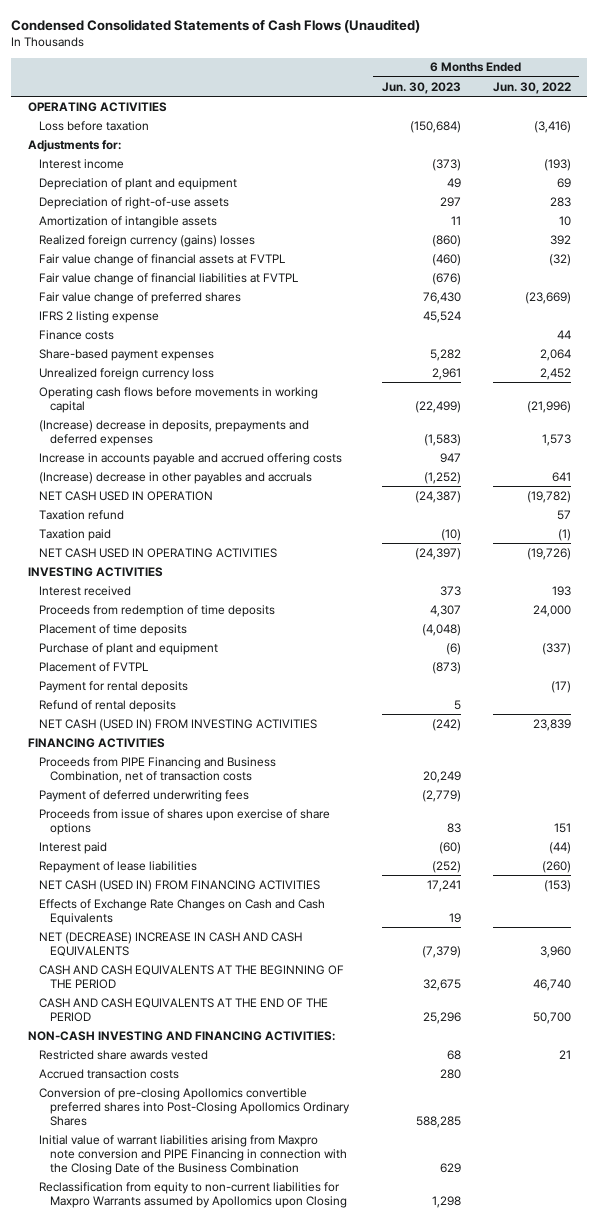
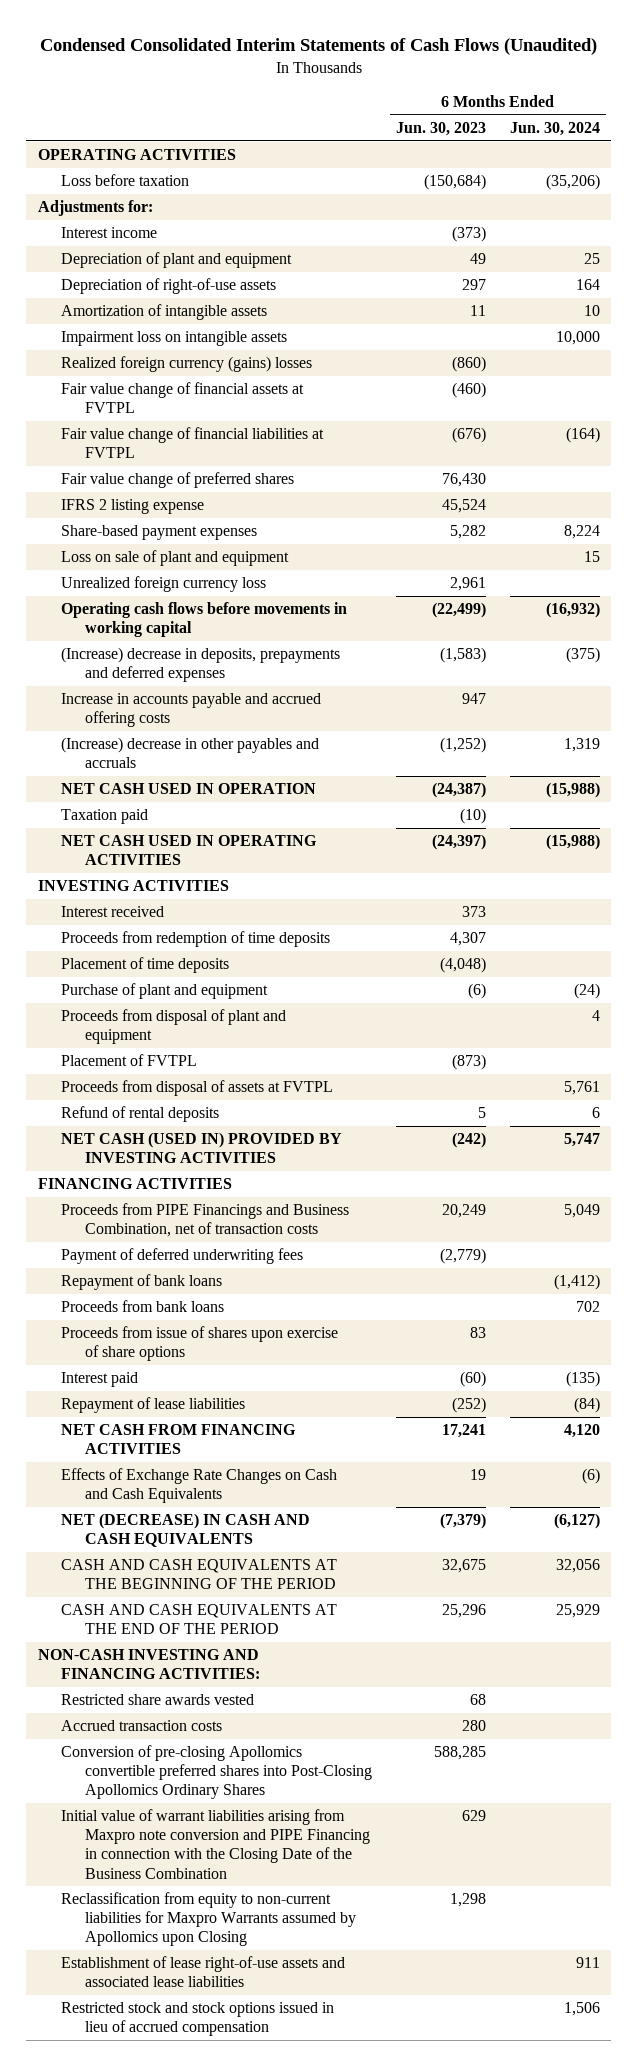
[11,18,421,33] Condensed Consolidated Statements of Cash Flows (Unaudited) -> [39,37,597,55] Condensed Consolidated Interim Statements of Cash Flows (Unaudited)
[493,81,572,94] Jun. 30, 2022 -> none
none -> [509,121,600,136] Jun. 30, 2024
none -> [61,331,288,347] Impairment loss on intangible assets
[38,329,114,340] Finance costs -> none
none -> [61,550,290,567] Loss on sale of plant and equipment
[38,509,124,520] Taxation refund -> none
none -> [61,1009,287,1045] Proceeds from disposal of plant and equipment
[38,680,188,693] Payment for rental deposits -> none
none -> [61,1080,334,1097] Proceeds from disposal of assets at FVTPL
[38,718,317,731] NET CASH (USED IN) FROM INVESTING ACTIVITIES -> [61,1132,343,1164] NET CASH (USED IN) PROVIDED BY INVESTING ACTIVITIES
[38,756,276,783] Proceeds from PIPE Financing and Business Combination, net of transaction costs -> [61,1203,350,1238] Proceeds from PIPE Financings and Business Combination, net of transaction costs
none -> [61,1274,223,1291] Repayment of bank loans
none -> [61,1300,225,1313] Proceeds from bank loans
[38,879,320,892] NET CASH (USED IN) FROM FINANCING ACTIVITIES -> [61,1424,297,1455] NET CASH FROM FINANCING ACTIVITIES
[38,931,302,956] NET (DECREASE) INCREASE IN CASH AND CASH EQUIVALENTS -> [61,1513,311,1548] NET (DECREASE) IN CASH AND CASH EQUIVALENTS
none -> [61,1956,346,1988] Establishment of lease right-of-use assets and associated lease liabilities
none -> [61,2002,335,2037] Restricted stock and stock options issued in lieu of accrued compensation

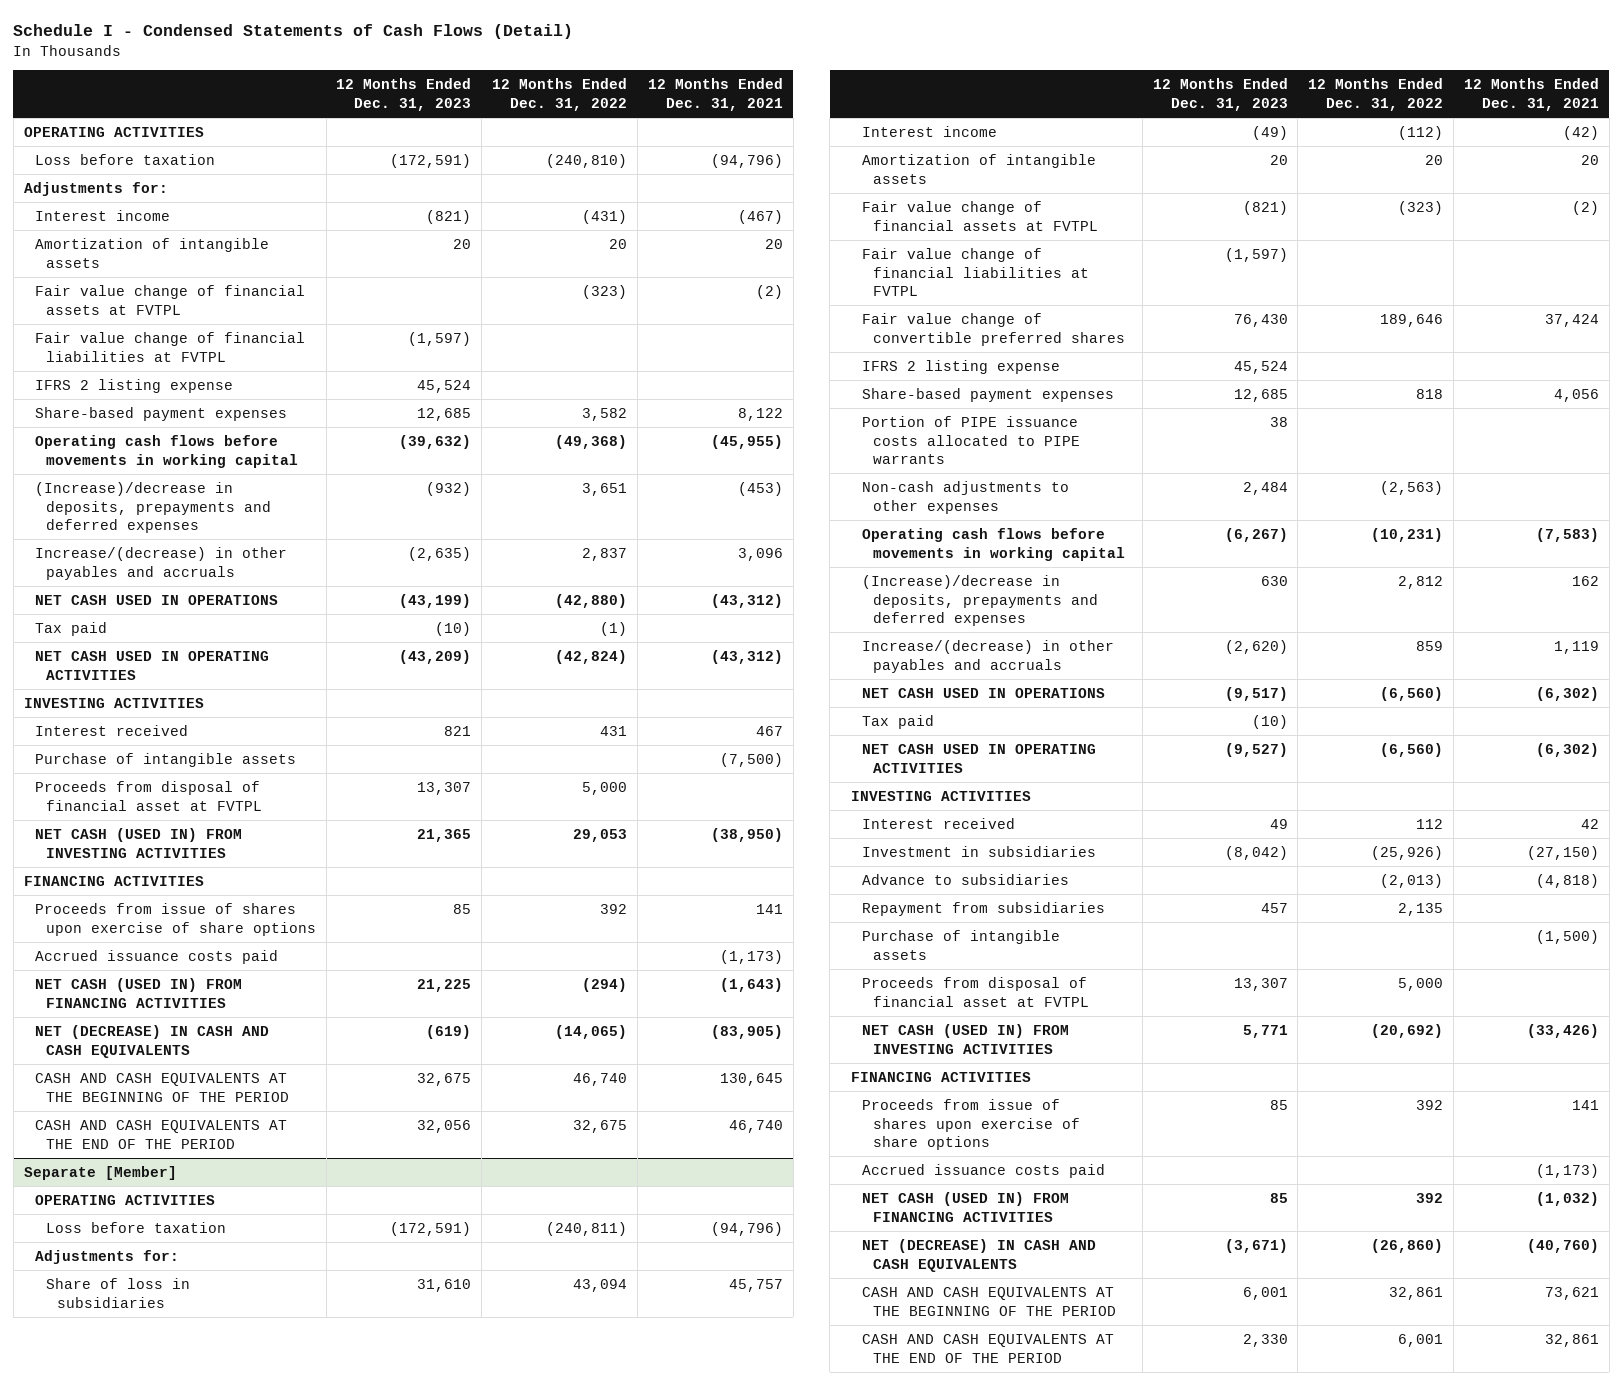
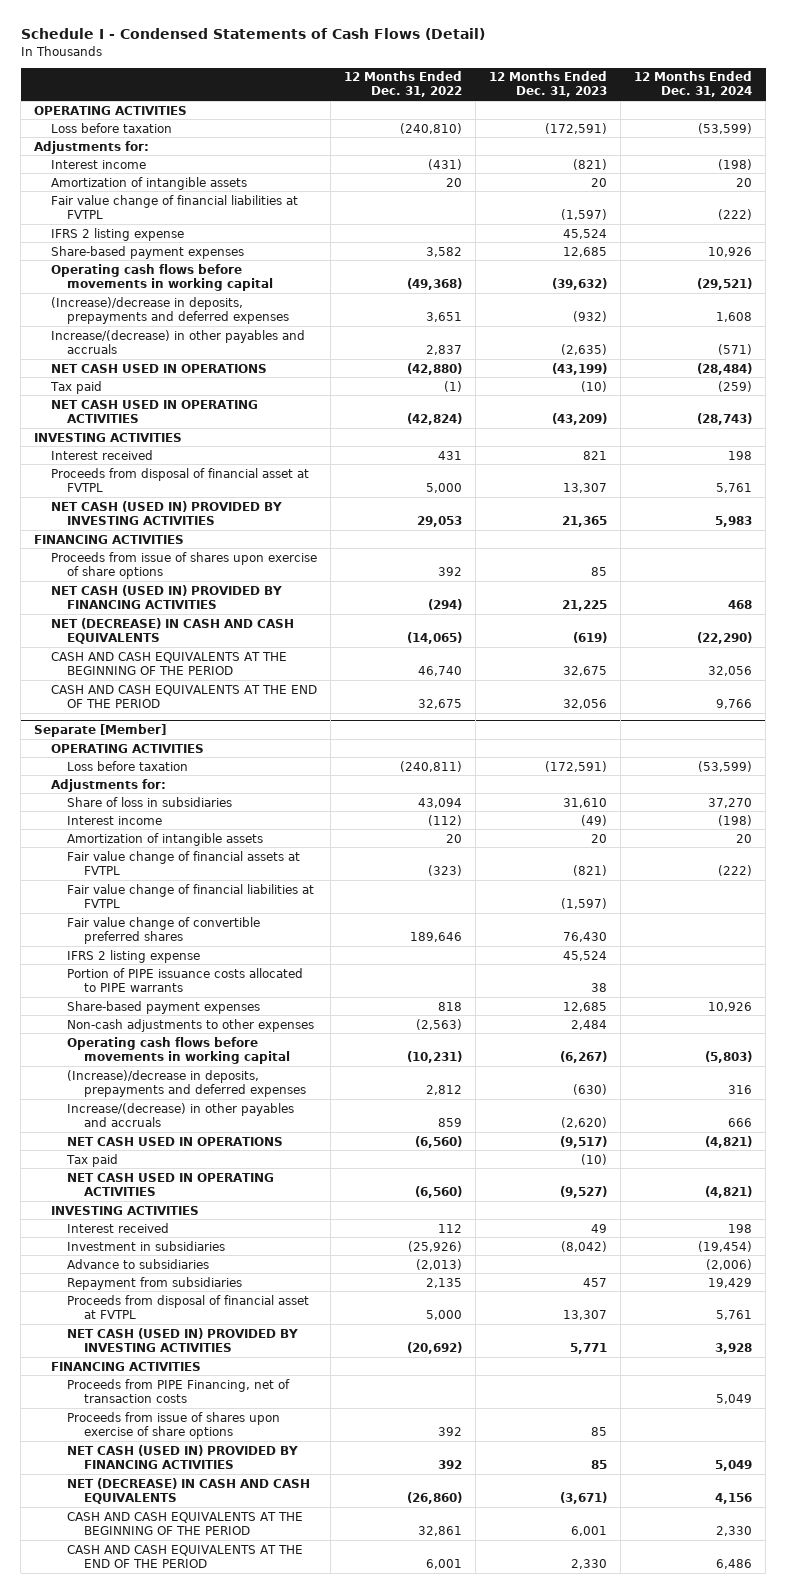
[647,78,783,111] 12 Months Ended Dec. 31, 2021 -> none
none -> [634,71,753,98] 12 Months Ended Dec. 31, 2024
[34,284,305,315] Fair value change of financial assets at FVTPL -> none
[34,752,296,767] Purchase of intangible assets -> none
[34,827,242,858] NET CASH (USED IN) FROM INVESTING ACTIVITIES -> [50,500,282,525] NET CASH (USED IN) PROVIDED BY INVESTING ACTIVITIES
[34,949,278,964] Accrued issuance costs paid -> none
[34,977,242,1008] NET CASH (USED IN) FROM FINANCING ACTIVITIES -> [50,584,282,609] NET CASH (USED IN) PROVIDED BY FINANCING ACTIVITIES
[861,387,1114,402] Share-based payment expenses -> [67,1000,261,1014] Share-based payment expenses
[1260,575,1288,586] 630 -> [573,1083,608,1095] (630)
[861,929,1060,960] Purchase of intangible assets -> none
[861,1023,1069,1054] NET CASH (USED IN) FROM INVESTING ACTIVITIES -> [67,1327,299,1352] NET CASH (USED IN) PROVIDED BY INVESTING ACTIVITIES
none -> [67,1378,291,1403] Proceeds from PIPE Financing, net of transaction costs
[861,1163,1105,1178] Accrued issuance costs paid -> none
[861,1191,1069,1222] NET CASH (USED IN) FROM FINANCING ACTIVITIES -> [67,1444,299,1469] NET CASH (USED IN) PROVIDED BY FINANCING ACTIVITIES

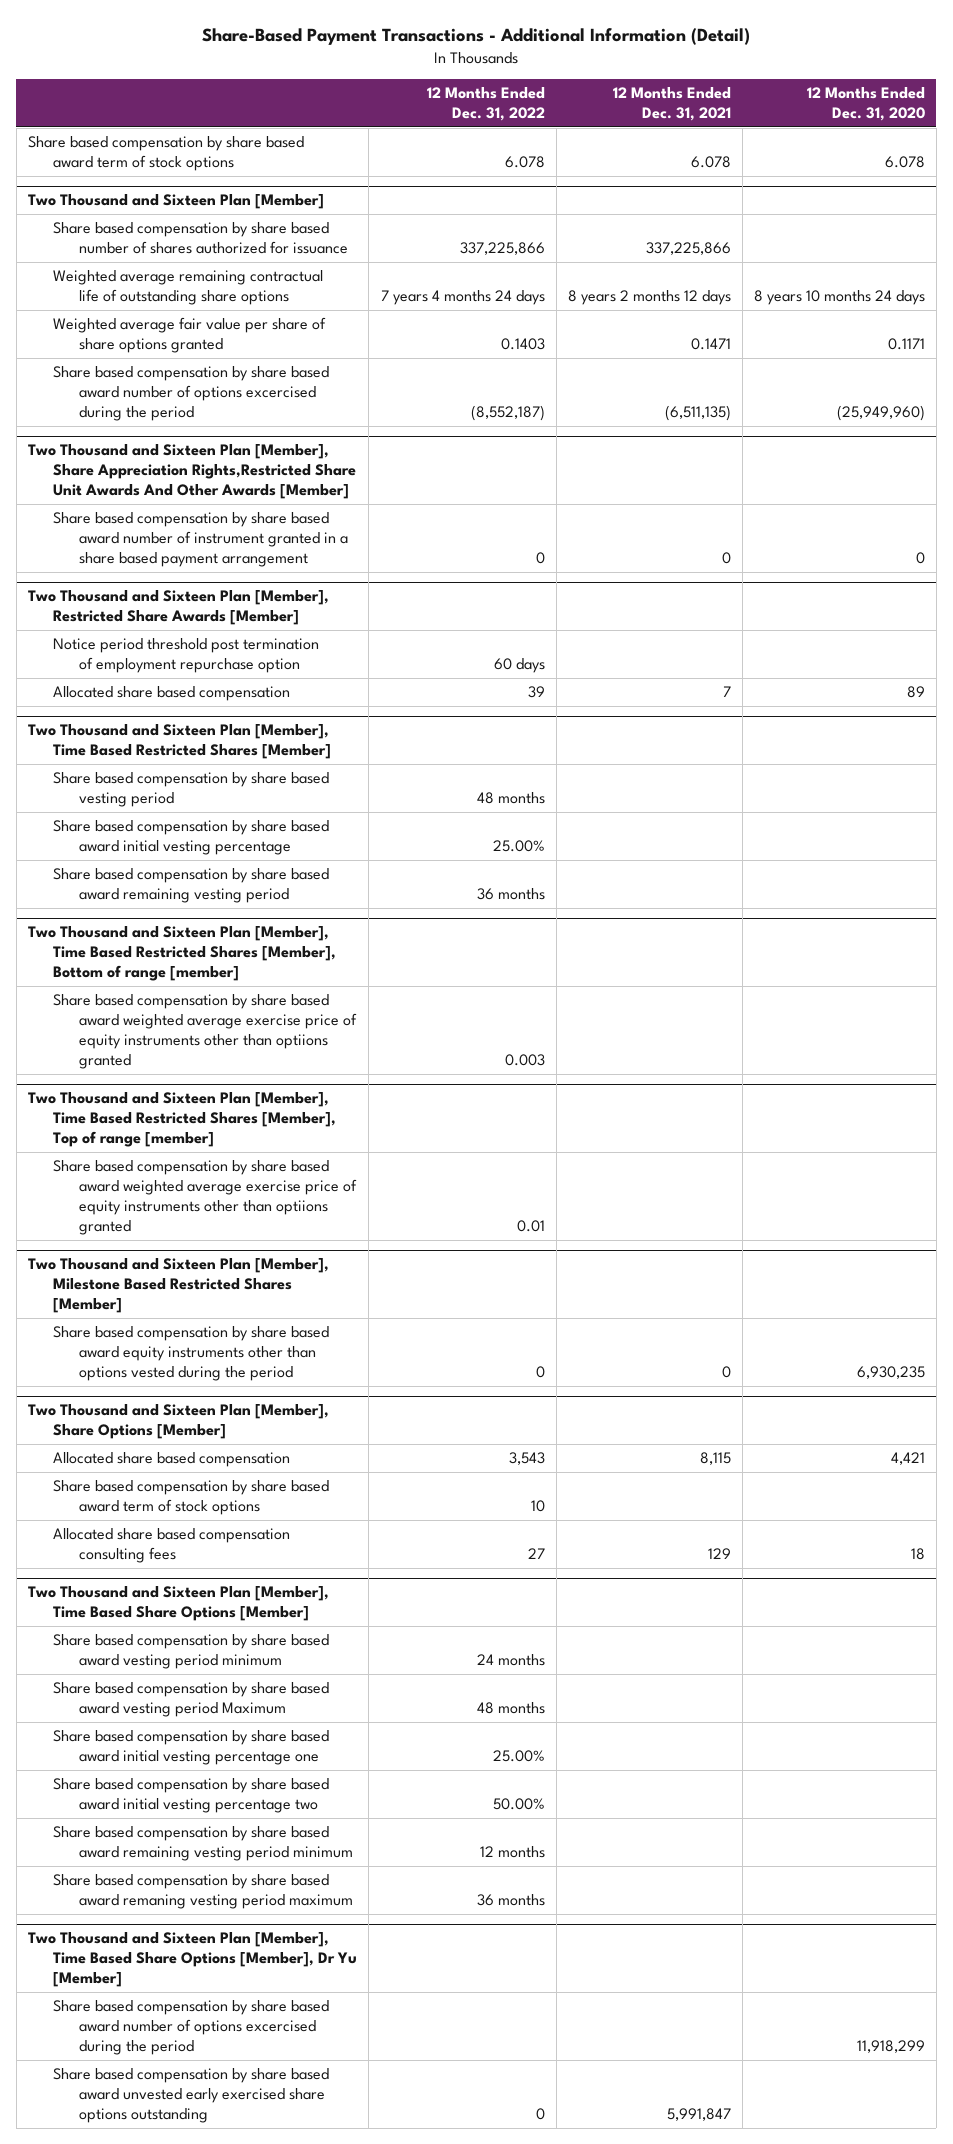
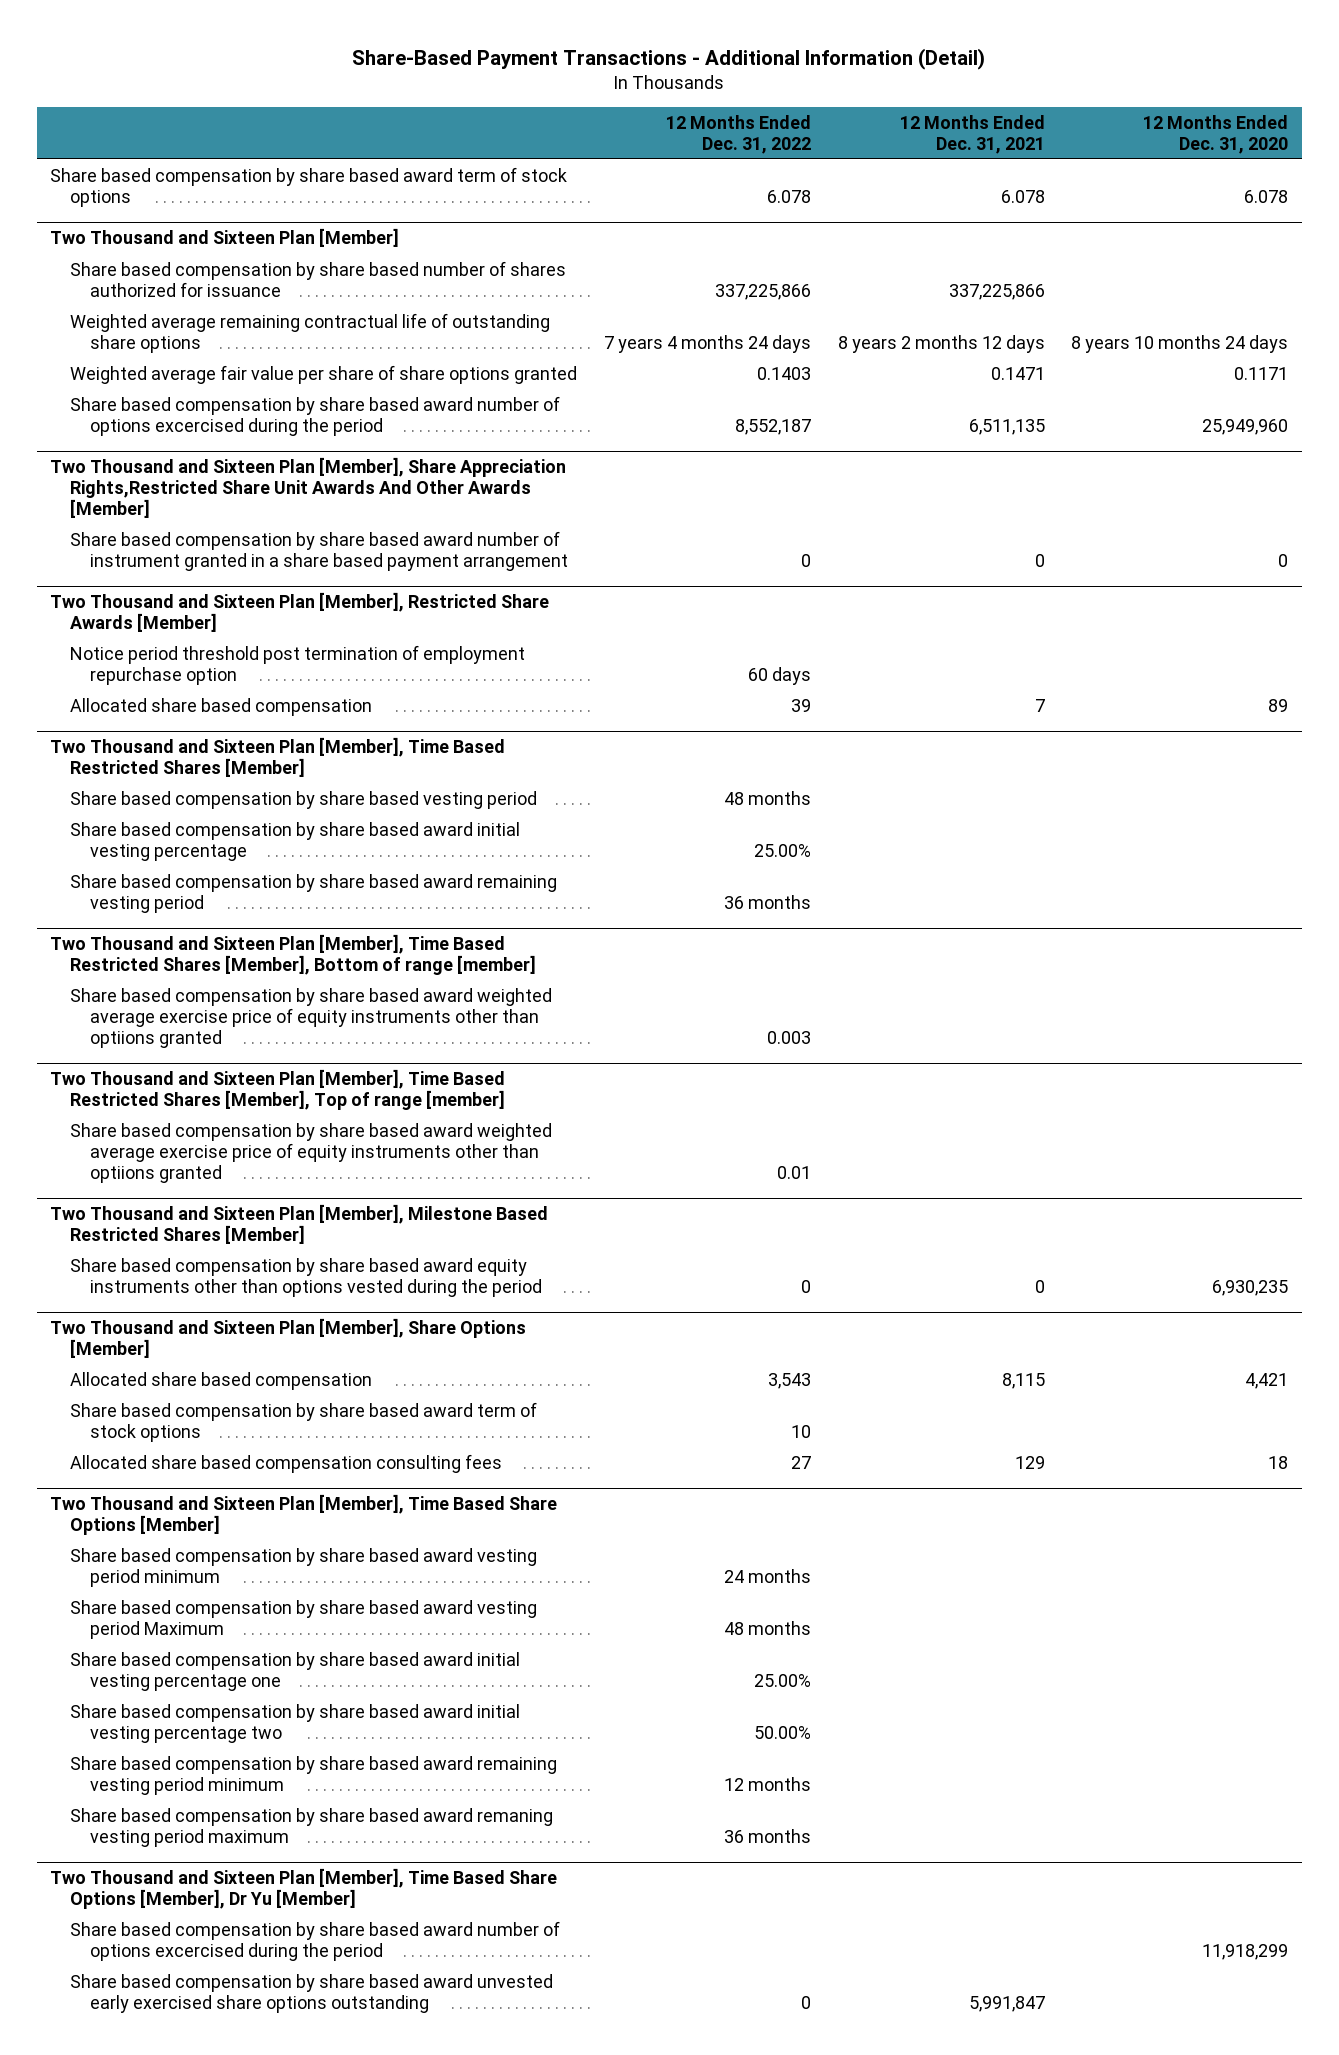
[470,405,545,422] (8,552,187) -> [734,418,811,435] 8,552,187
[664,405,731,422] (6,511,135) -> [968,418,1045,435] 6,511,135
[836,405,925,422] (25,949,960) -> [1202,418,1289,435] 25,949,960

